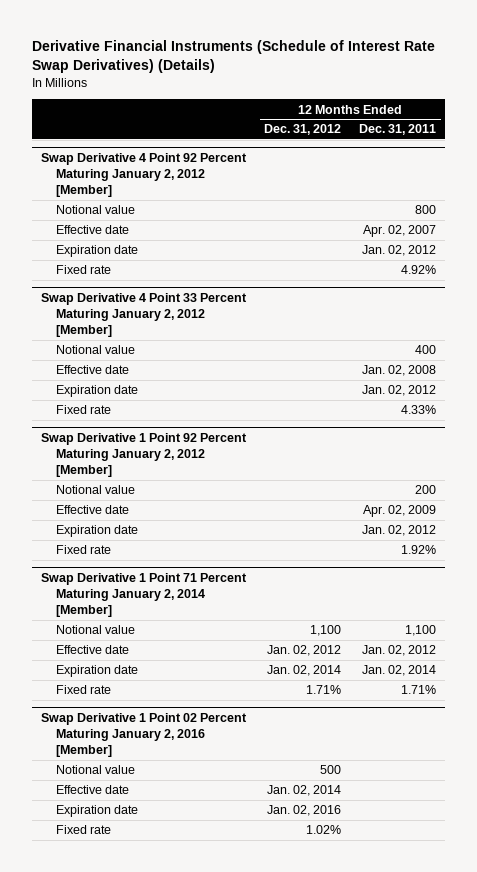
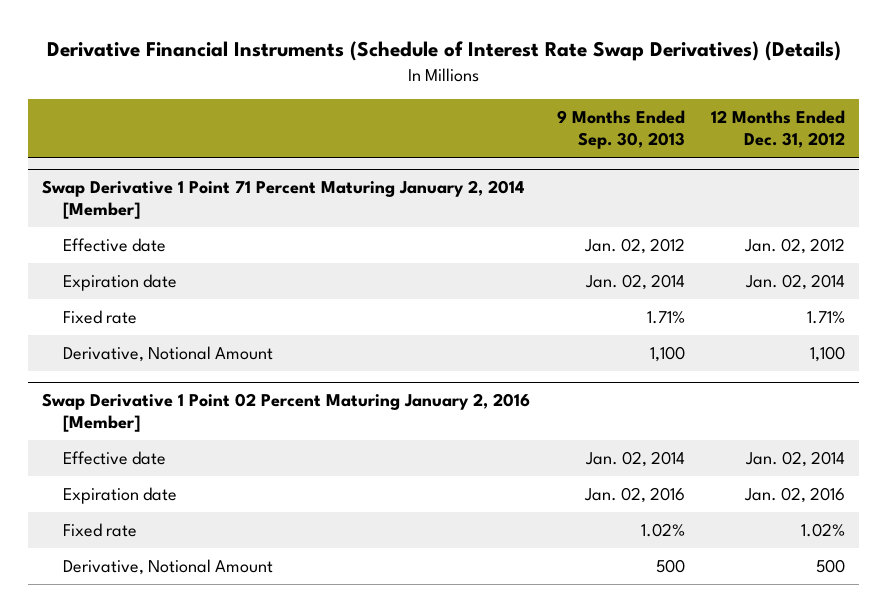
[359,124,437,136] Dec. 31, 2011 -> none
none -> [556,109,685,150] 9 Months Ended Sep. 30, 2013
[41,153,248,198] Swap Derivative 4 Point 92 Percent Maturing January 2, 2012 [Member] -> none
[55,205,135,215] Notional value -> none
[55,225,129,235] Effective date -> none
[55,245,138,258] Expiration date -> none
[55,265,111,275] Fixed rate -> none
[41,293,248,338] Swap Derivative 4 Point 33 Percent Maturing January 2, 2012 [Member] -> none
[55,345,135,355] Notional value -> none
[55,365,129,375] Effective date -> none
[55,385,138,398] Expiration date -> none
[55,405,111,415] Fixed rate -> none
[41,433,248,478] Swap Derivative 1 Point 92 Percent Maturing January 2, 2012 [Member] -> none
[55,485,135,495] Notional value -> none
[55,505,129,515] Effective date -> none
[55,525,138,538] Expiration date -> none
[55,545,111,555] Fixed rate -> none
[55,625,135,635] Notional value -> none
none -> [62,346,273,363] Derivative, Notional Amount
[55,765,135,775] Notional value -> none
none -> [62,559,273,576] Derivative, Notional Amount

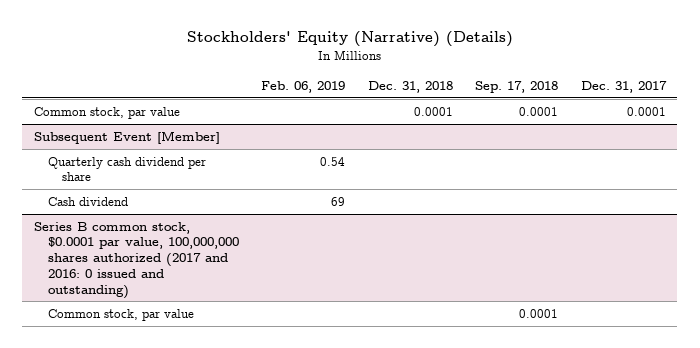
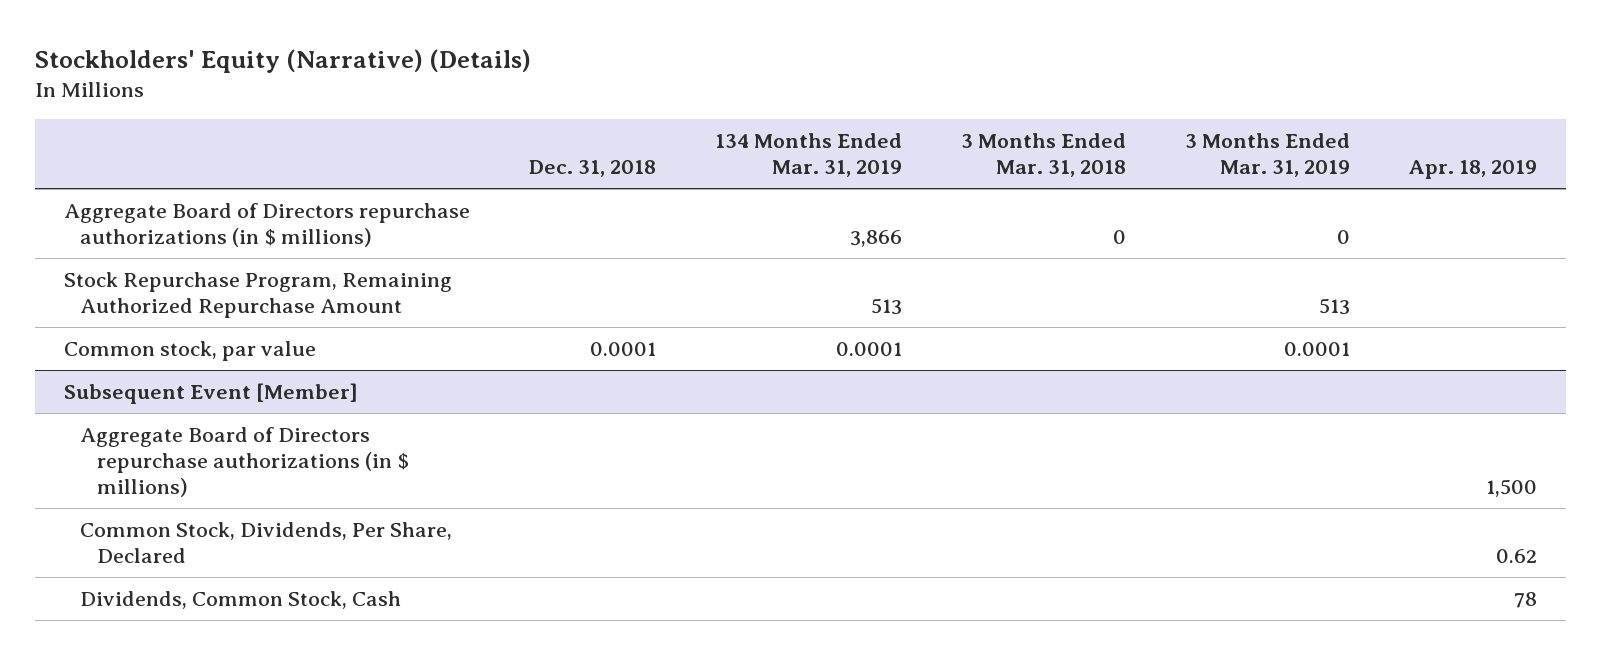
[261,80,346,93] Feb. 06, 2019 -> none
[475,80,559,93] Sep. 17, 2018 -> none
[581,80,668,93] Dec. 31, 2017 -> none
none -> [714,133,902,178] 134 Months Ended Mar. 31, 2019
none -> [960,133,1126,178] 3 Months Ended Mar. 31, 2018
none -> [1184,133,1350,178] 3 Months Ended Mar. 31, 2019
none -> [1408,160,1537,180] Apr. 18, 2019
none -> [64,203,471,247] Aggregate Board of Directors repurchase authorizations (in $ millions)
none -> [64,272,453,318] Stock Repurchase Program, Remaining Authorized Repurchase Amount
[33,221,239,299] Series B common stock, $0.0001 par value, 100,000,000 shares authorized (2017 and 2016: 0 issued and outstanding) -> none
[47,308,194,321] Common stock, par value -> none
none -> [80,427,409,497] Aggregate Board of Directors repurchase authorizations (in $ millions)
[47,156,206,182] Quarterly cash dividend per share -> [80,522,453,563] Common Stock, Dividends, Per Share, Declared
[47,196,128,206] Cash dividend -> [80,591,402,610] Dividends, Common Stock, Cash

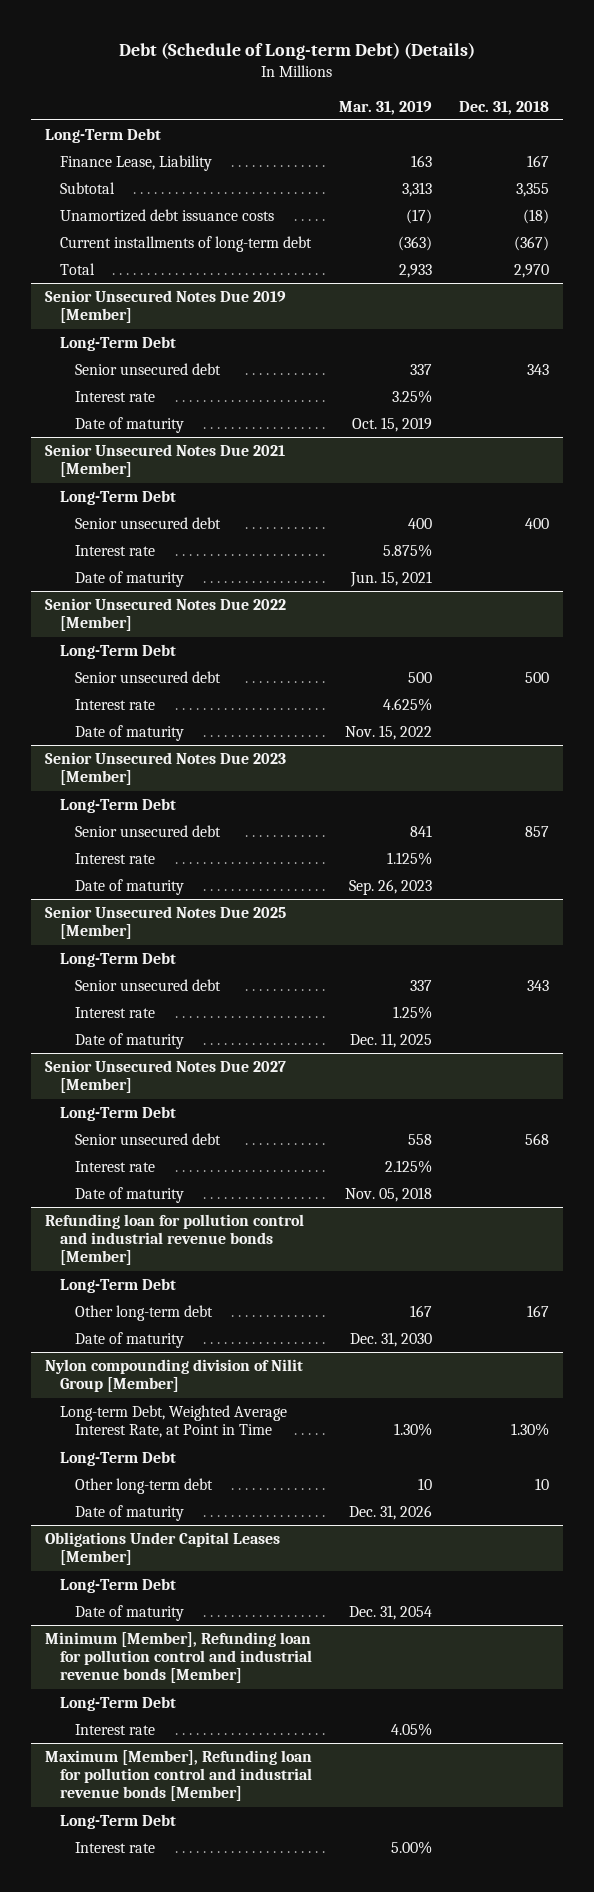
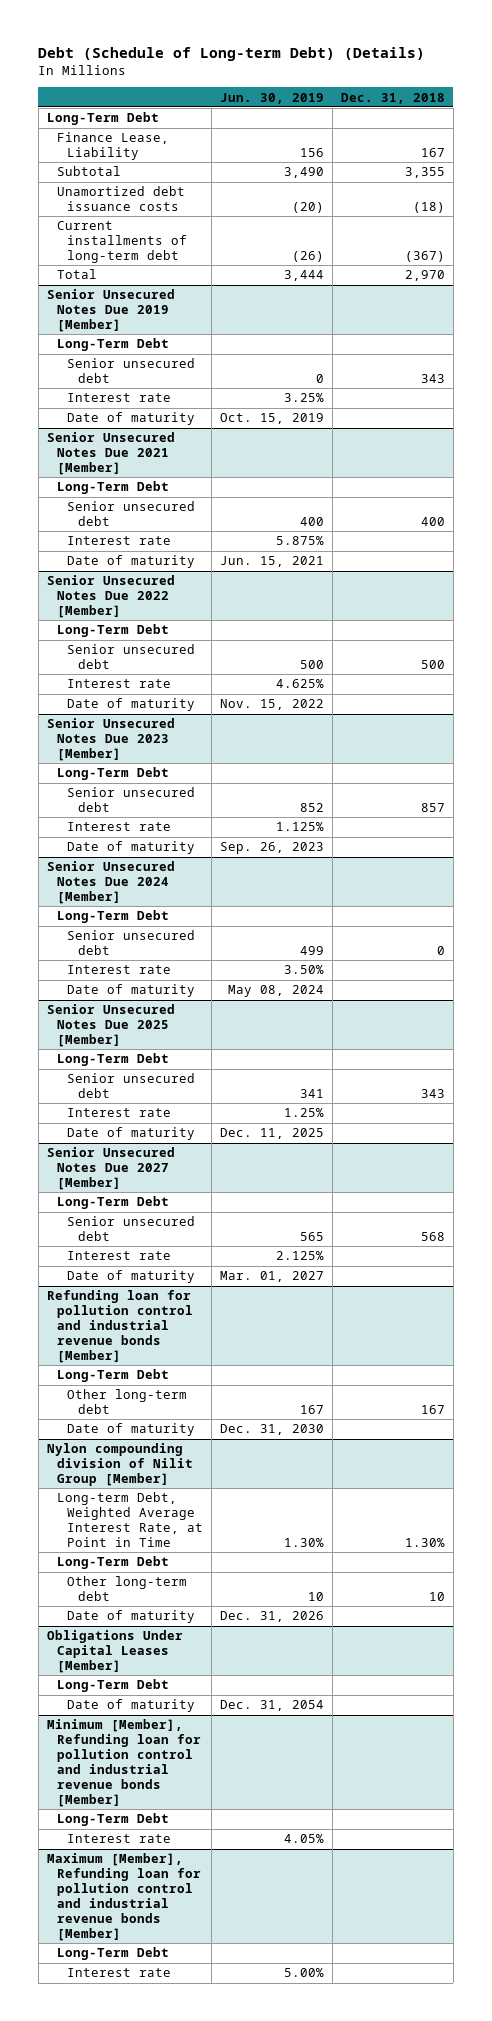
[338,100,432,115] Mar. 31, 2019 -> none
none -> [220,92,325,104] Jun. 30, 2019
none -> [46,861,175,905] Senior Unsecured Notes Due 2024 [Member]
none -> [57,910,170,924] Long-Term Debt
none -> [67,930,196,956] Senior unsecured debt
none -> [67,965,172,975] Interest rate
none -> [67,984,196,998] Date of maturity

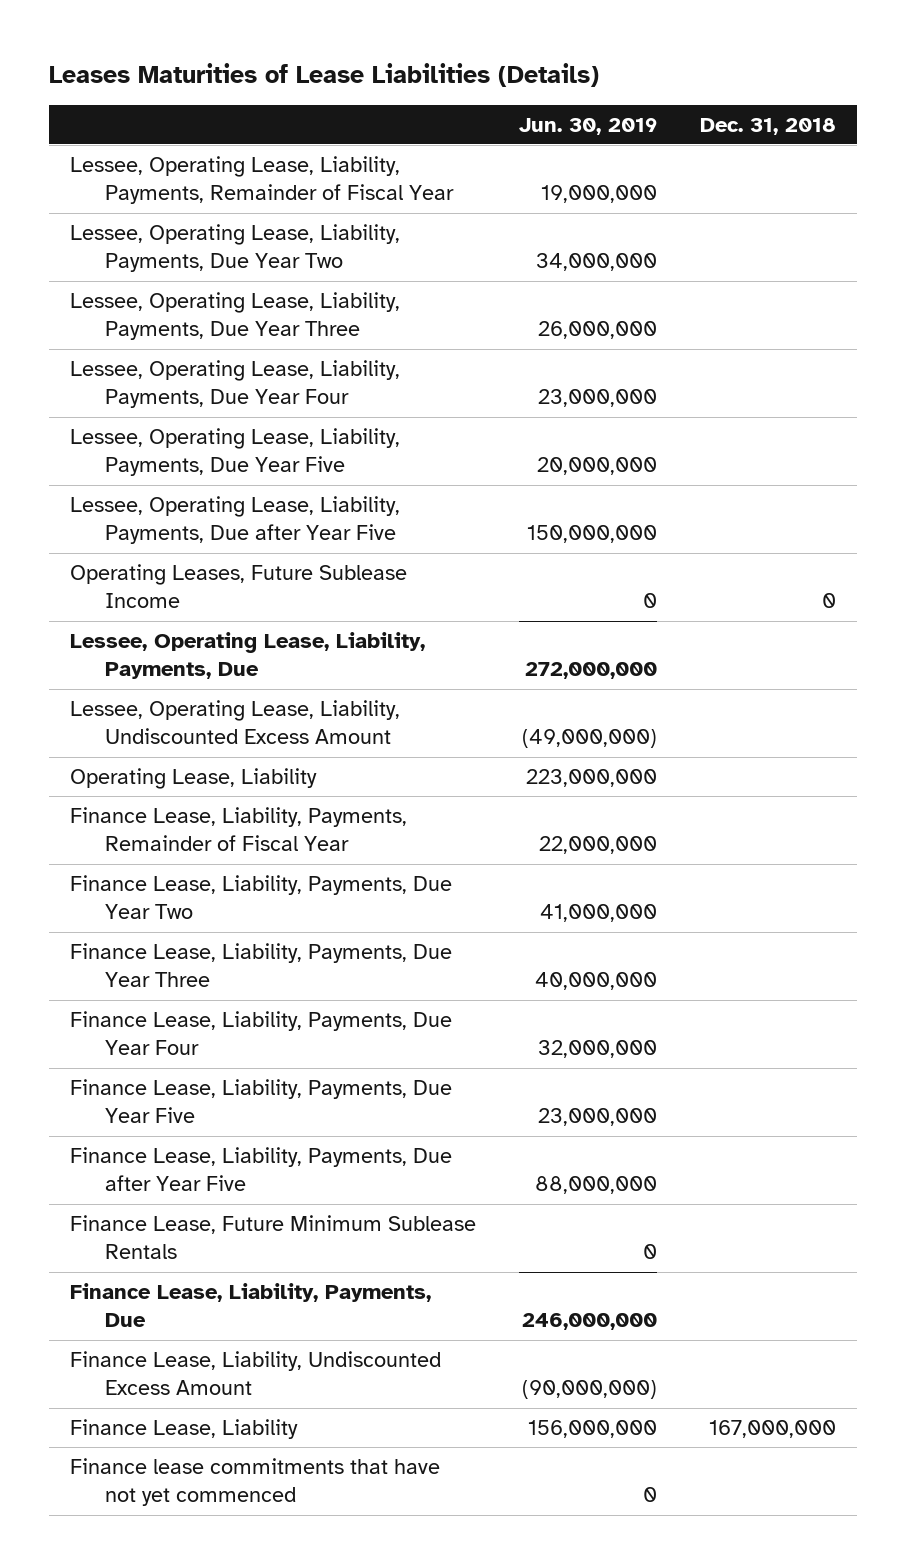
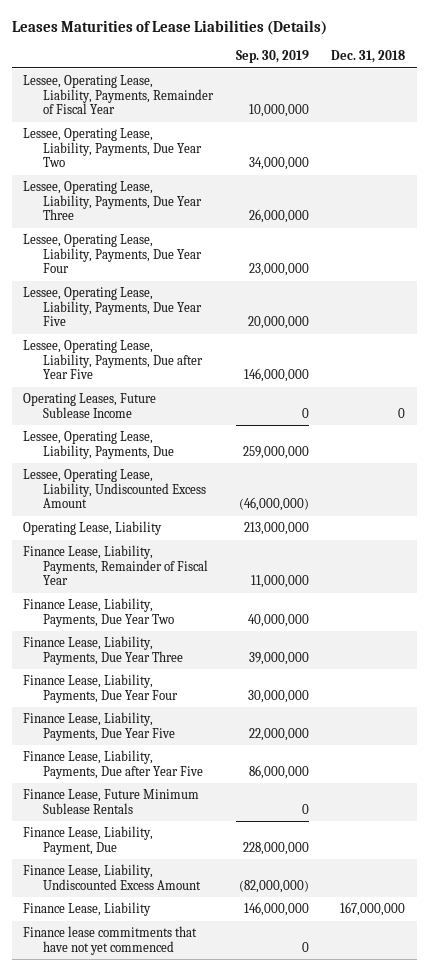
[518,117,657,135] Jun. 30, 2019 -> none
none -> [235,50,309,64] Sep. 30, 2019
[70,1283,432,1328] Finance Lease, Liability, Payments, Due -> [23,826,154,855] Finance Lease, Liability, Payment, Due

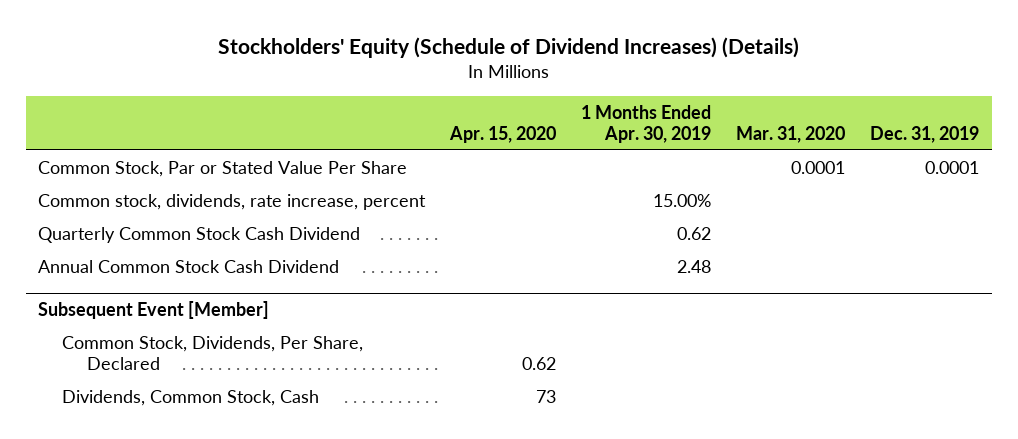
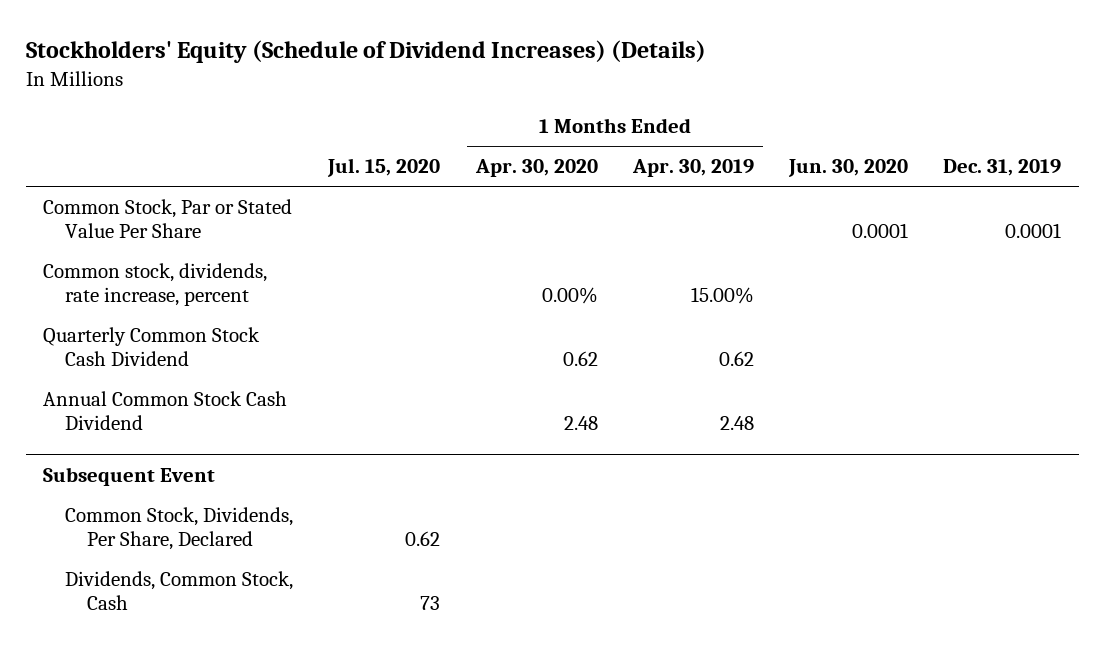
[449,125,557,143] Apr. 15, 2020 -> none
[736,125,846,143] Mar. 31, 2020 -> none
none -> [327,158,441,178] Jul. 15, 2020
none -> [474,159,598,178] Apr. 30, 2020
none -> [788,159,909,178] Jun. 30, 2020
[38,301,270,320] Subsequent Event [Member] -> [43,467,216,487] Subsequent Event

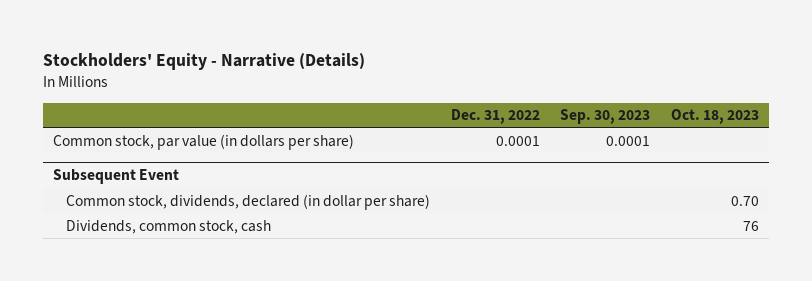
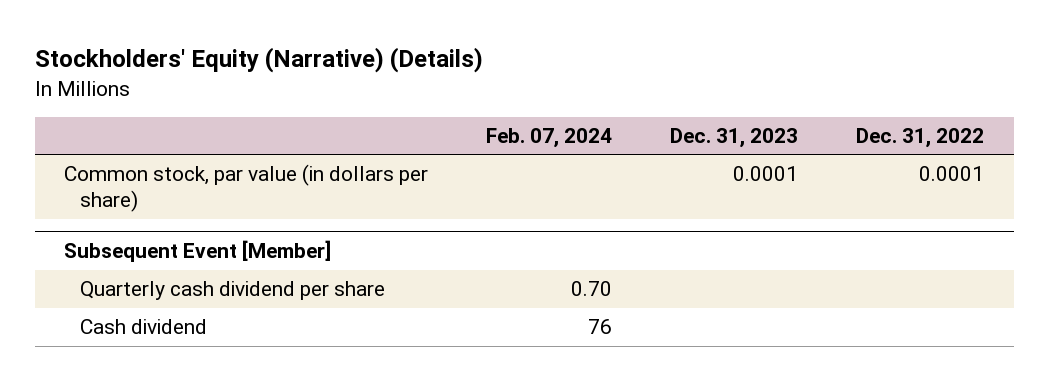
[42,53,365,71] Stockholders' Equity - Narrative (Details) -> [34,47,483,74] Stockholders' Equity (Narrative) (Details)
[560,109,651,125] Sep. 30, 2023 -> none
[670,109,759,125] Oct. 18, 2023 -> none
none -> [485,127,612,148] Feb. 07, 2024
none -> [670,127,799,148] Dec. 31, 2023
[52,169,179,185] Subsequent Event -> [63,240,331,263] Subsequent Event [Member]
[66,193,431,210] Common stock, dividends, declared (in dollar per share) -> [79,281,385,301] Quarterly cash dividend per share
[66,219,272,234] Dividends, common stock, cash -> [79,319,207,335] Cash dividend

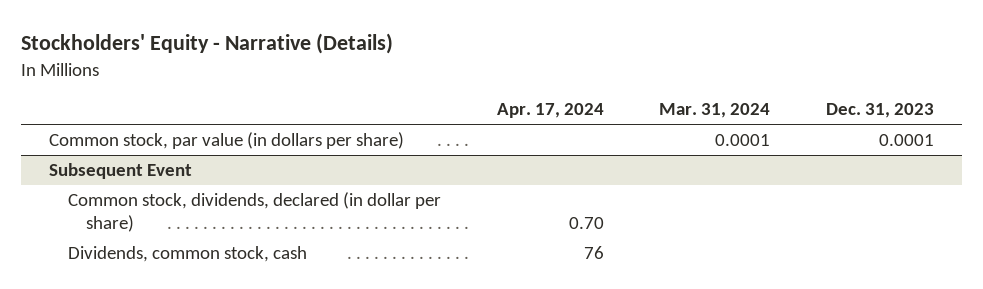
[34,47,483,74] Stockholders' Equity (Narrative) (Details) -> [21,33,394,55] Stockholders' Equity - Narrative (Details)
[485,127,612,148] Feb. 07, 2024 -> none
[856,127,985,148] Dec. 31, 2022 -> none
none -> [496,103,604,119] Apr. 17, 2024
none -> [659,103,771,119] Mar. 31, 2024
[63,240,331,263] Subsequent Event [Member] -> [49,163,193,180] Subsequent Event
[79,281,385,301] Quarterly cash dividend per share -> [67,192,441,233] Common stock, dividends, declared (in dollar per share)
[79,319,207,335] Cash dividend -> [67,246,307,263] Dividends, common stock, cash

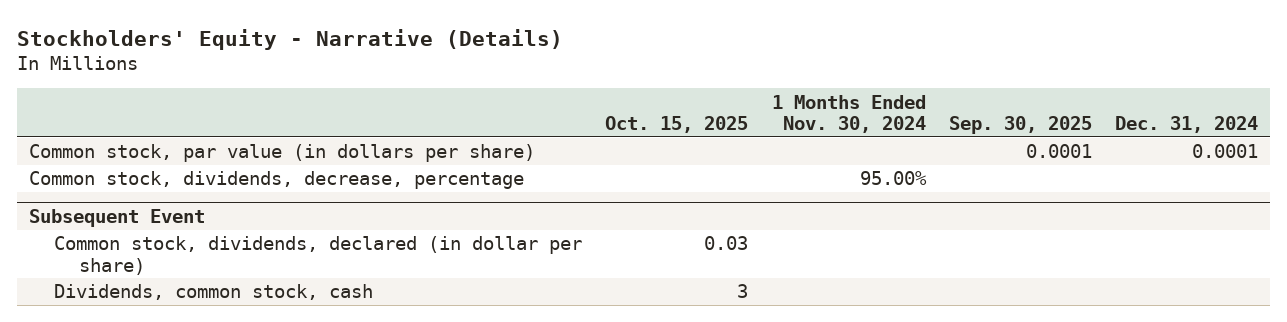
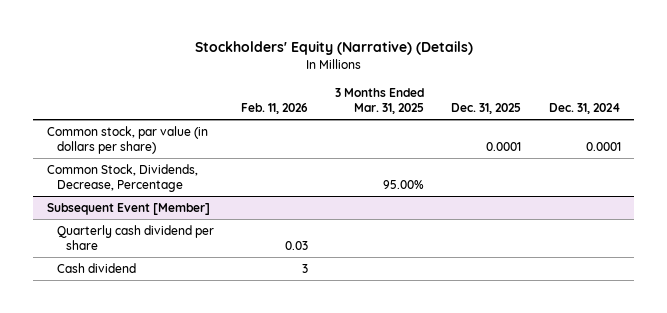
[17,28,564,50] Stockholders' Equity - Narrative (Details) -> [194,41,473,56] Stockholders' Equity (Narrative) (Details)
[605,115,749,133] Oct. 15, 2025 -> none
[771,94,926,133] 1 Months Ended Nov. 30, 2024 -> none
[948,115,1092,134] Sep. 30, 2025 -> none
none -> [240,103,308,115] Feb. 11, 2026
none -> [335,87,425,115] 3 Months Ended Mar. 31, 2025
none -> [451,103,522,115] Dec. 31, 2025
[28,171,524,190] Common stock, dividends, decrease, percentage -> [46,163,198,193] Common Stock, Dividends, Decrease, Percentage
[28,208,205,227] Subsequent Event -> [46,202,210,215] Subsequent Event [Member]
[53,236,582,275] Common stock, dividends, declared (in dollar per share) -> [56,224,214,251] Quarterly cash dividend per share
[53,284,373,301] Dividends, common stock, cash -> [56,262,136,273] Cash dividend

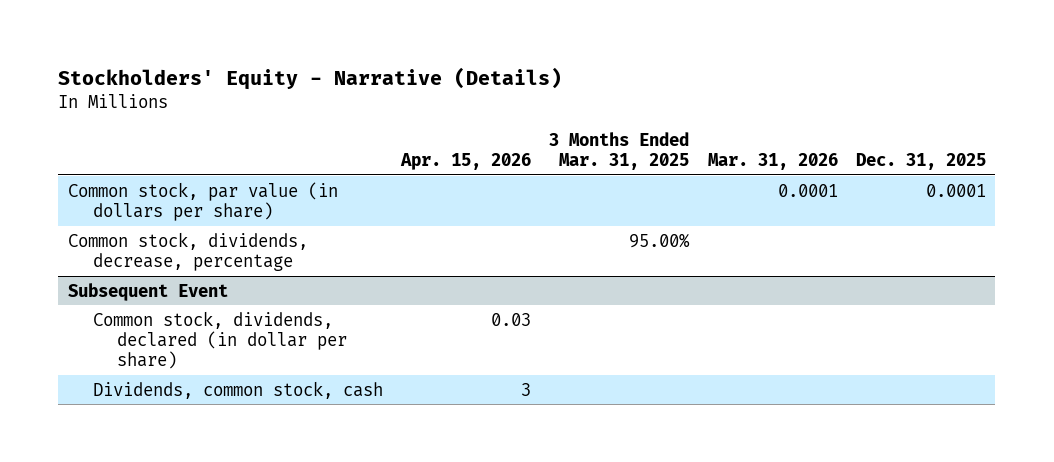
[194,41,473,56] Stockholders' Equity (Narrative) (Details) -> [58,66,563,90] Stockholders' Equity - Narrative (Details)
[240,103,308,115] Feb. 11, 2026 -> none
[548,103,621,115] Dec. 31, 2024 -> none
none -> [399,153,531,171] Apr. 15, 2026
none -> [707,153,838,171] Mar. 31, 2026
[46,163,198,193] Common Stock, Dividends, Decrease, Percentage -> [67,231,308,272] Common stock, dividends, decrease, percentage
[46,202,210,215] Subsequent Event [Member] -> [67,282,228,301] Subsequent Event
[56,224,214,251] Quarterly cash dividend per share -> [92,310,348,370] Common stock, dividends, declared (in dollar per share)
[56,262,136,273] Cash dividend -> [92,380,383,399] Dividends, common stock, cash

